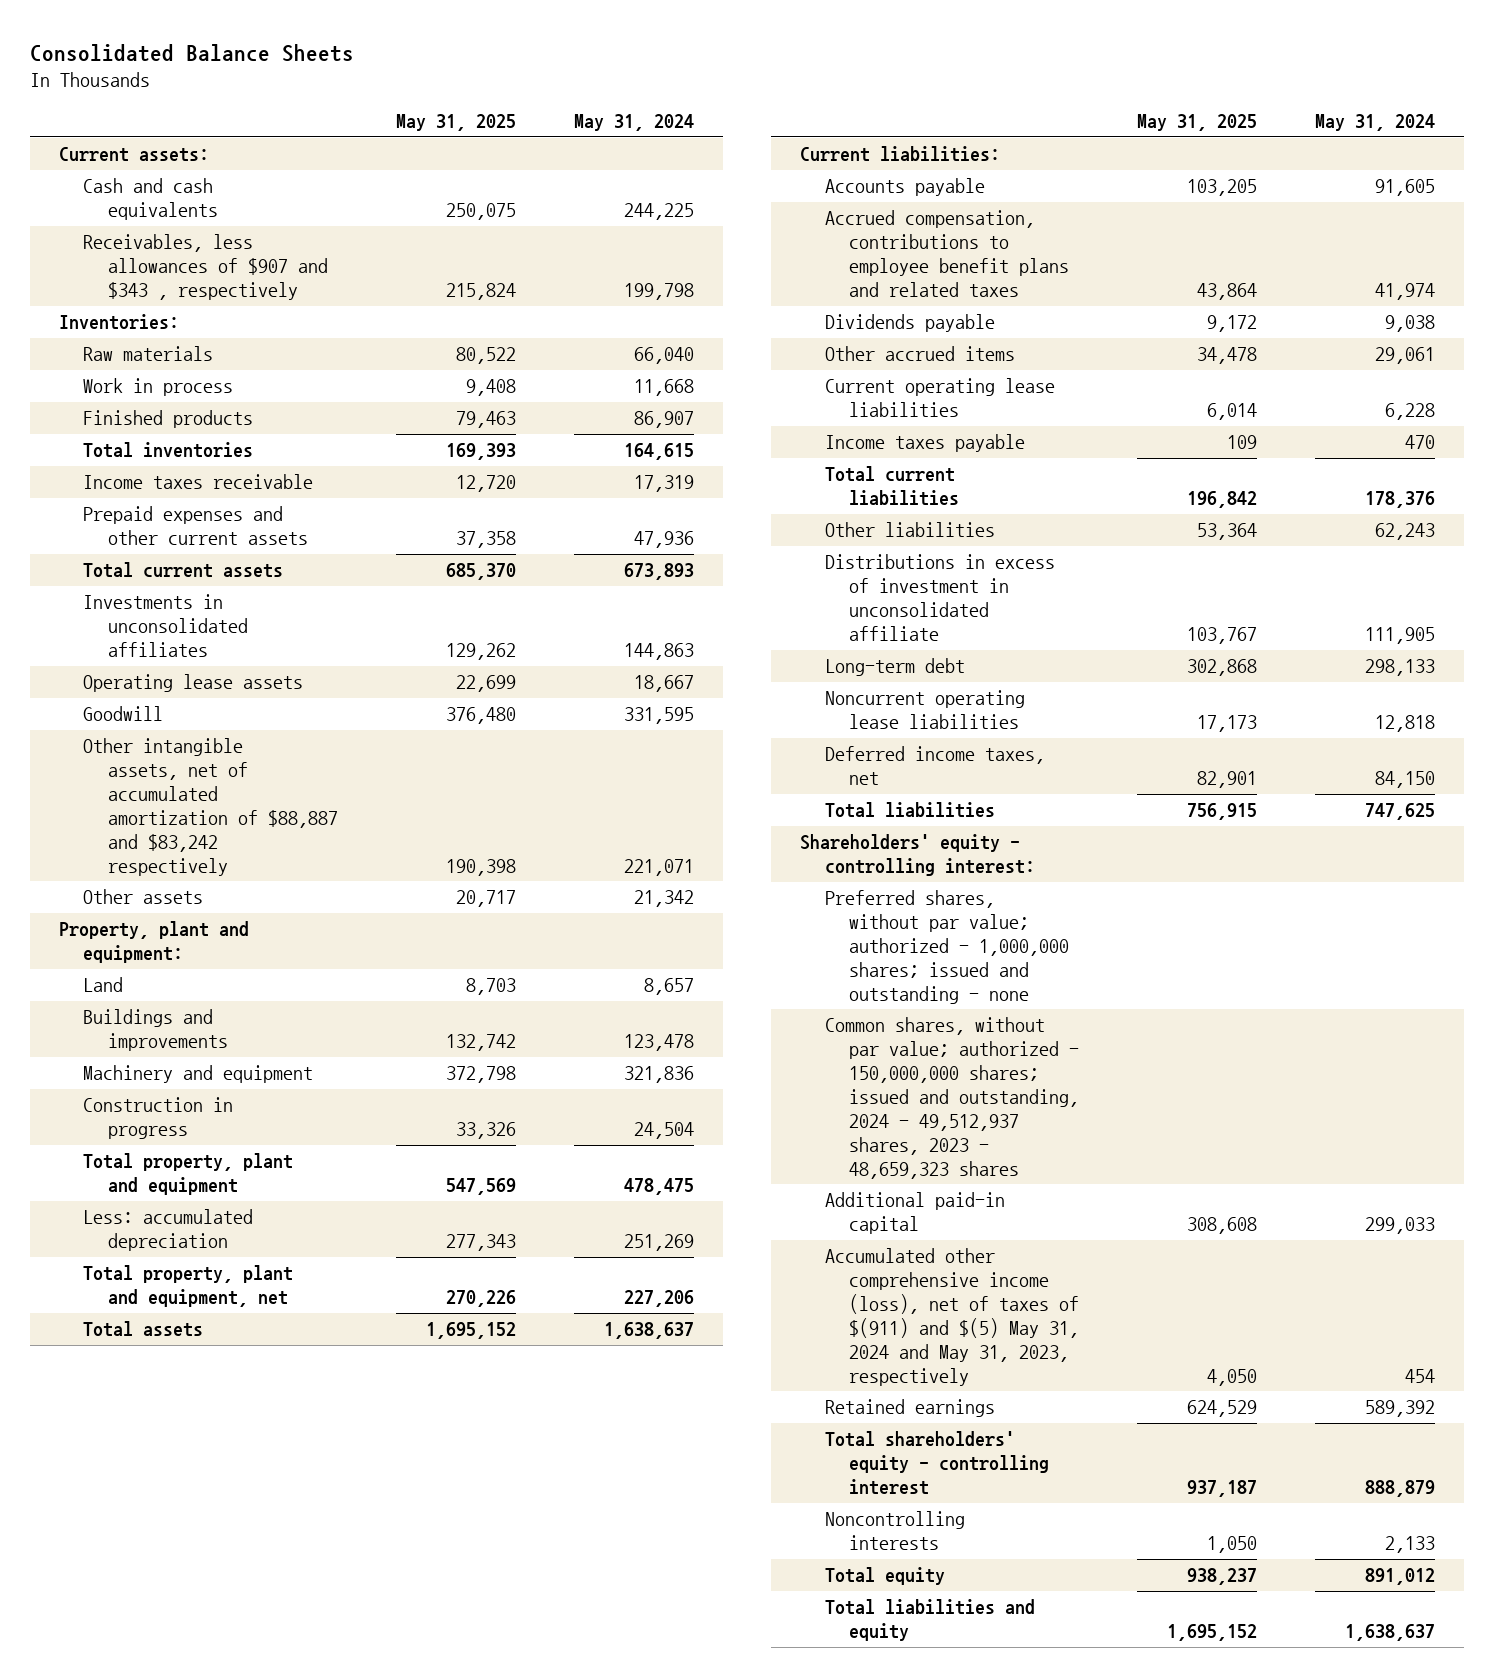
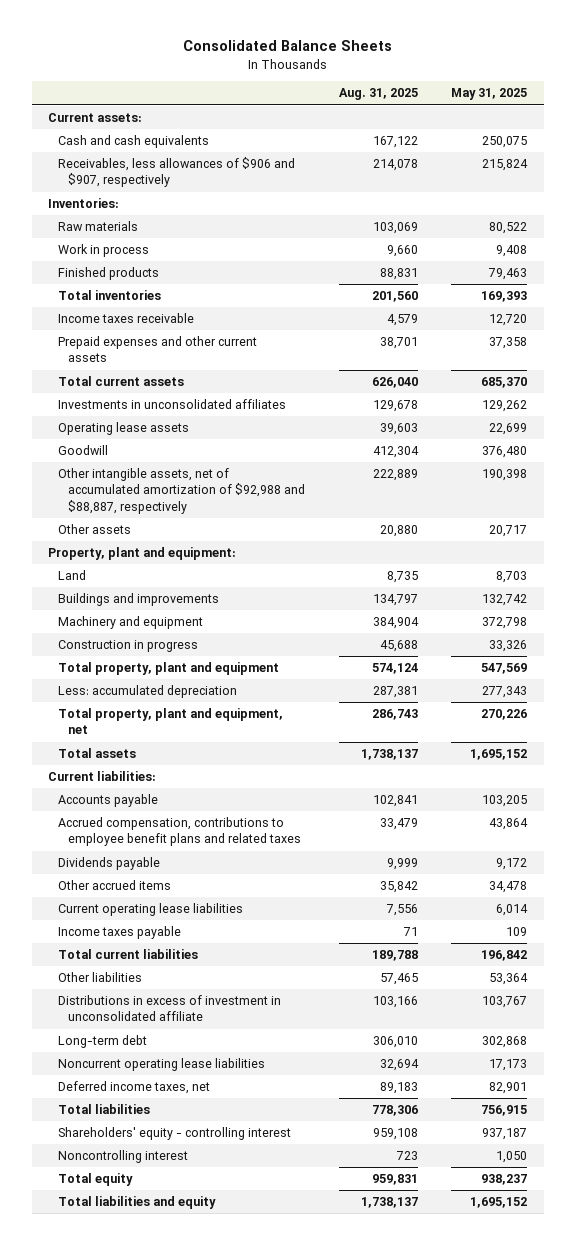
[573,114,694,132] May 31, 2024 -> none
none -> [338,88,418,101] Aug. 31, 2025
[83,234,328,300] Receivables, less allowances of $907 and $343 , respectively -> [58,157,296,188] Receivables, less allowances of $906 and $907, respectively
[83,738,338,876] Other intangible assets, net of accumulated amortization of $88,887 and $83,242 respectively -> [58,468,306,514] Other intangible assets, net of accumulated amortization of $92,988 and $88,887, respectively
[799,834,1035,876] Shareholders' equity - controlling interest: -> none
[824,890,1070,1004] Preferred shares, without par value; authorized - 1,000,000 shares; issued and outstanding - none -> none
[824,1017,1080,1179] Common shares, without par value; authorized - 150,000,000 shares; issued and outstanding, 2024 - 49,512,937 shares, 2023 - 48,659,323 shares -> none
[824,1192,1005,1234] Additional paid-in capital -> none
[824,1248,1080,1386] Accumulated other comprehensive income (loss), net of taxes of $(911) and $(5) May 31, 2024 and May 31, 2023, respectively -> none
[824,1399,995,1418] Retained earnings -> none
[824,1431,1050,1495] Total shareholders' equity - controlling interest -> [58,1127,292,1141] Shareholders' equity - controlling interest
[824,1511,965,1550] Noncontrolling interests -> [58,1150,189,1164] Noncontrolling interest

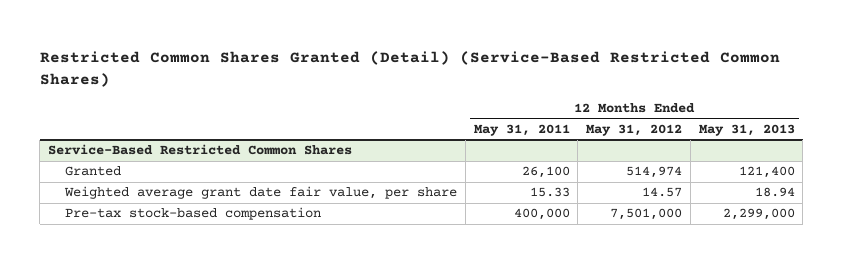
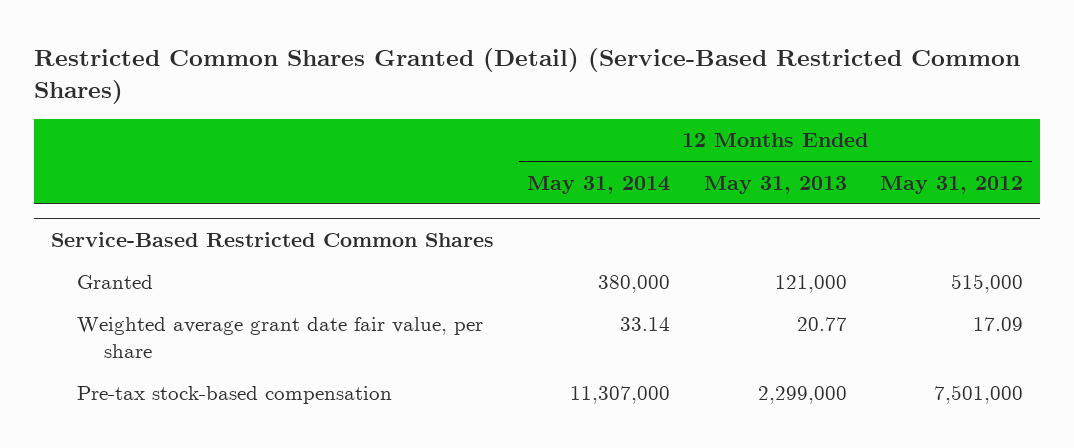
[473,123,570,136] May 31, 2011 -> none
none -> [527,175,671,194] May 31, 2014
[626,166,683,179] 514,974 -> [951,274,1024,294] 515,000
[738,166,795,179] 121,400 -> [774,275,847,294] 121,000
[642,187,683,198] 14.57 -> [973,317,1024,332] 17.09
[754,187,795,198] 18.94 -> [796,317,847,332] 20.77

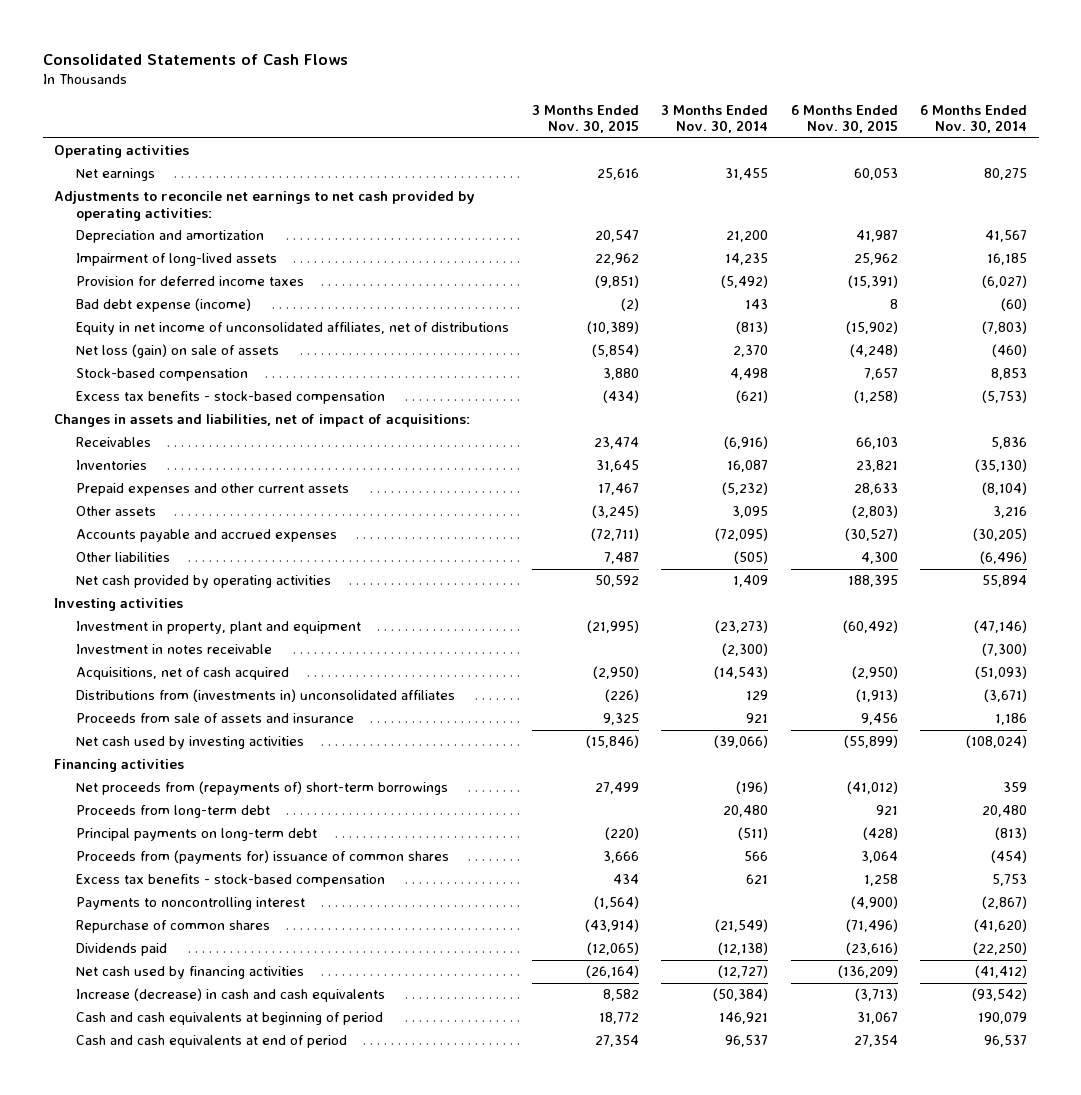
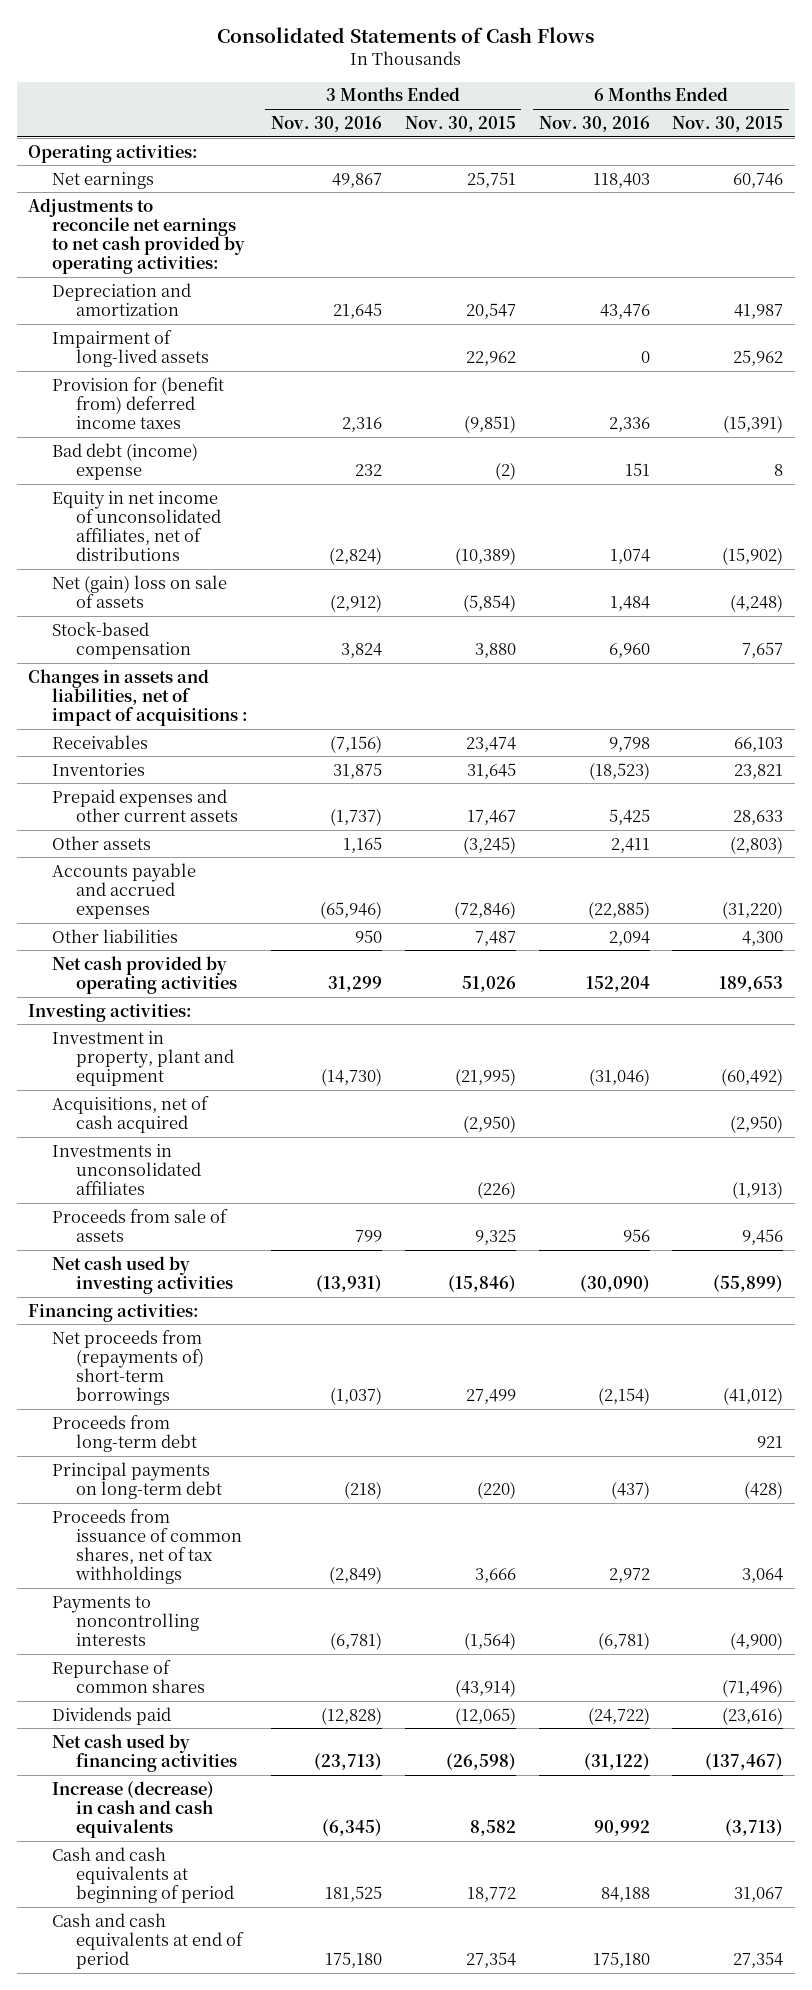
[661,104,769,134] 3 Months Ended Nov. 30, 2014 -> none
[920,104,1028,134] 6 Months Ended Nov. 30, 2014 -> none
none -> [270,115,382,132] Nov. 30, 2016
none -> [538,115,650,132] Nov. 30, 2016
[54,145,190,159] Operating activities -> [28,144,199,163] Operating activities:
[596,168,639,181] 25,616 -> [466,171,516,188] 25,751
[853,168,898,181] 60,053 -> [733,172,784,188] 60,746
[76,276,305,287] Provision for deferred income taxes -> [52,376,225,429] Provision for (benefit from) deferred income taxes
[76,298,252,313] Bad debt expense (income) -> [52,442,199,480] Bad debt (income) expense
[76,344,280,359] Net loss (gain) on sale of assets -> [52,574,228,608] Net (gain) loss on sale of assets
[76,391,386,405] Excess tax benefits - stock-based compensation -> none
[54,414,471,428] Changes in assets and liabilities, net of impact of acquisitions: -> [28,668,249,726] Changes in assets and liabilities, net of impact of acquisitions :
[590,528,639,542] (72,711) -> [453,900,516,919] (72,846)
[844,528,898,542] (30,527) -> [722,900,784,919] (31,220)
[594,575,639,588] 50,592 -> [461,975,516,992] 51,026
[847,575,898,588] 188,395 -> [719,975,784,992] 189,653
[54,598,184,612] Investing activities -> [28,1003,193,1022] Investing activities:
[76,644,273,655] Investment in notes receivable -> none
[76,689,456,703] Distributions from (investments in) unconsolidated affiliates -> [52,1143,201,1195] Investments in unconsolidated affiliates
[76,713,355,724] Proceeds from sale of assets and insurance -> [52,1208,229,1242] Proceeds from sale of assets
[54,759,185,773] Financing activities -> [28,1303,200,1322] Financing activities:
[76,874,386,888] Excess tax benefits - stock-based compensation -> none
[76,850,450,865] Proceeds from (payments for) issuance of common shares -> [52,1508,242,1585] Proceeds from issuance of common shares, net of tax withholdings
[76,897,306,911] Payments to noncontrolling interest -> [52,1595,199,1646] Payments to noncontrolling interests
[585,965,639,979] (26,164) -> [445,1752,516,1770] (26,598)
[837,965,898,979] (136,209) -> [705,1752,784,1770] (137,467)

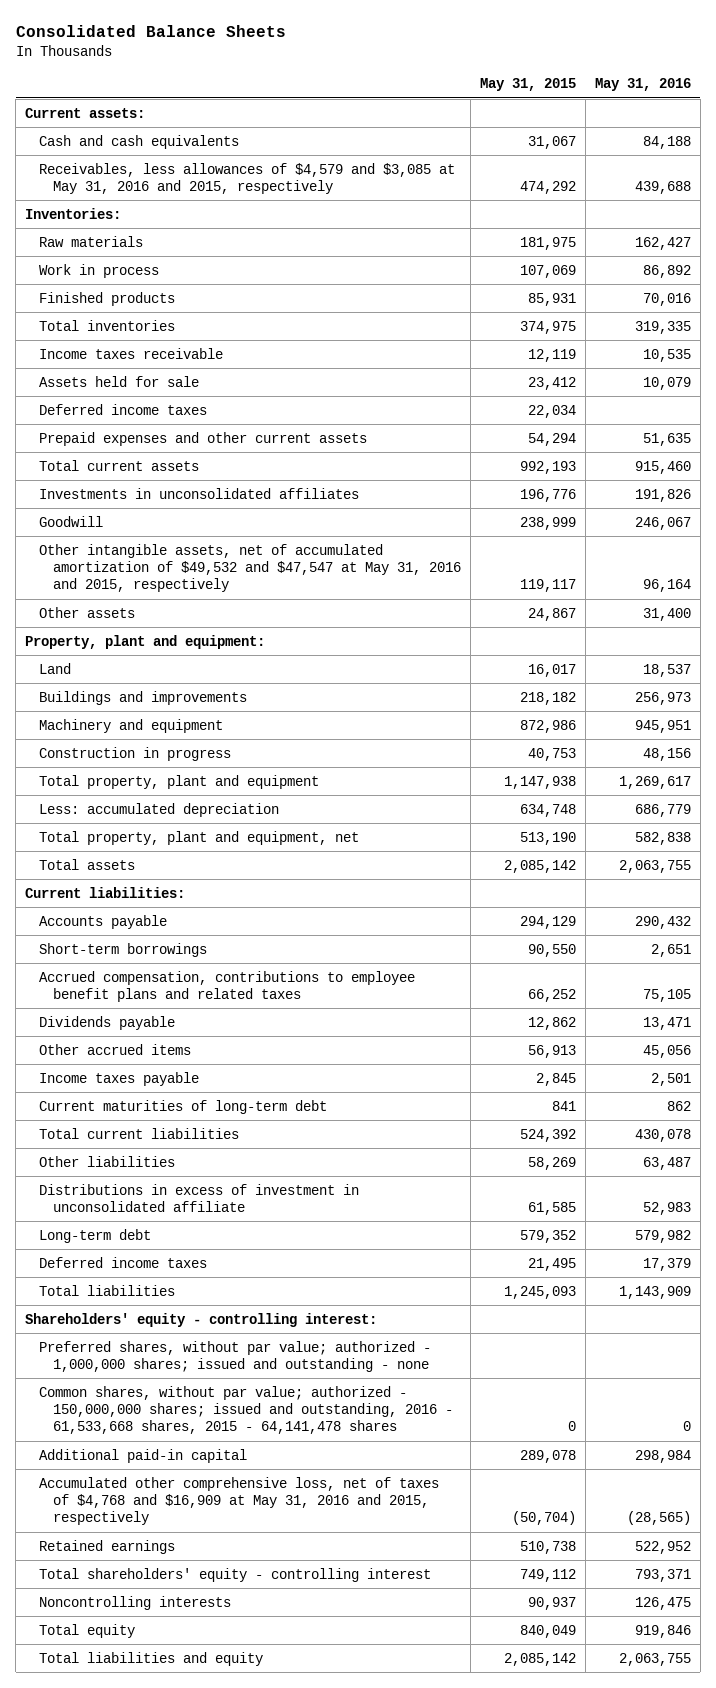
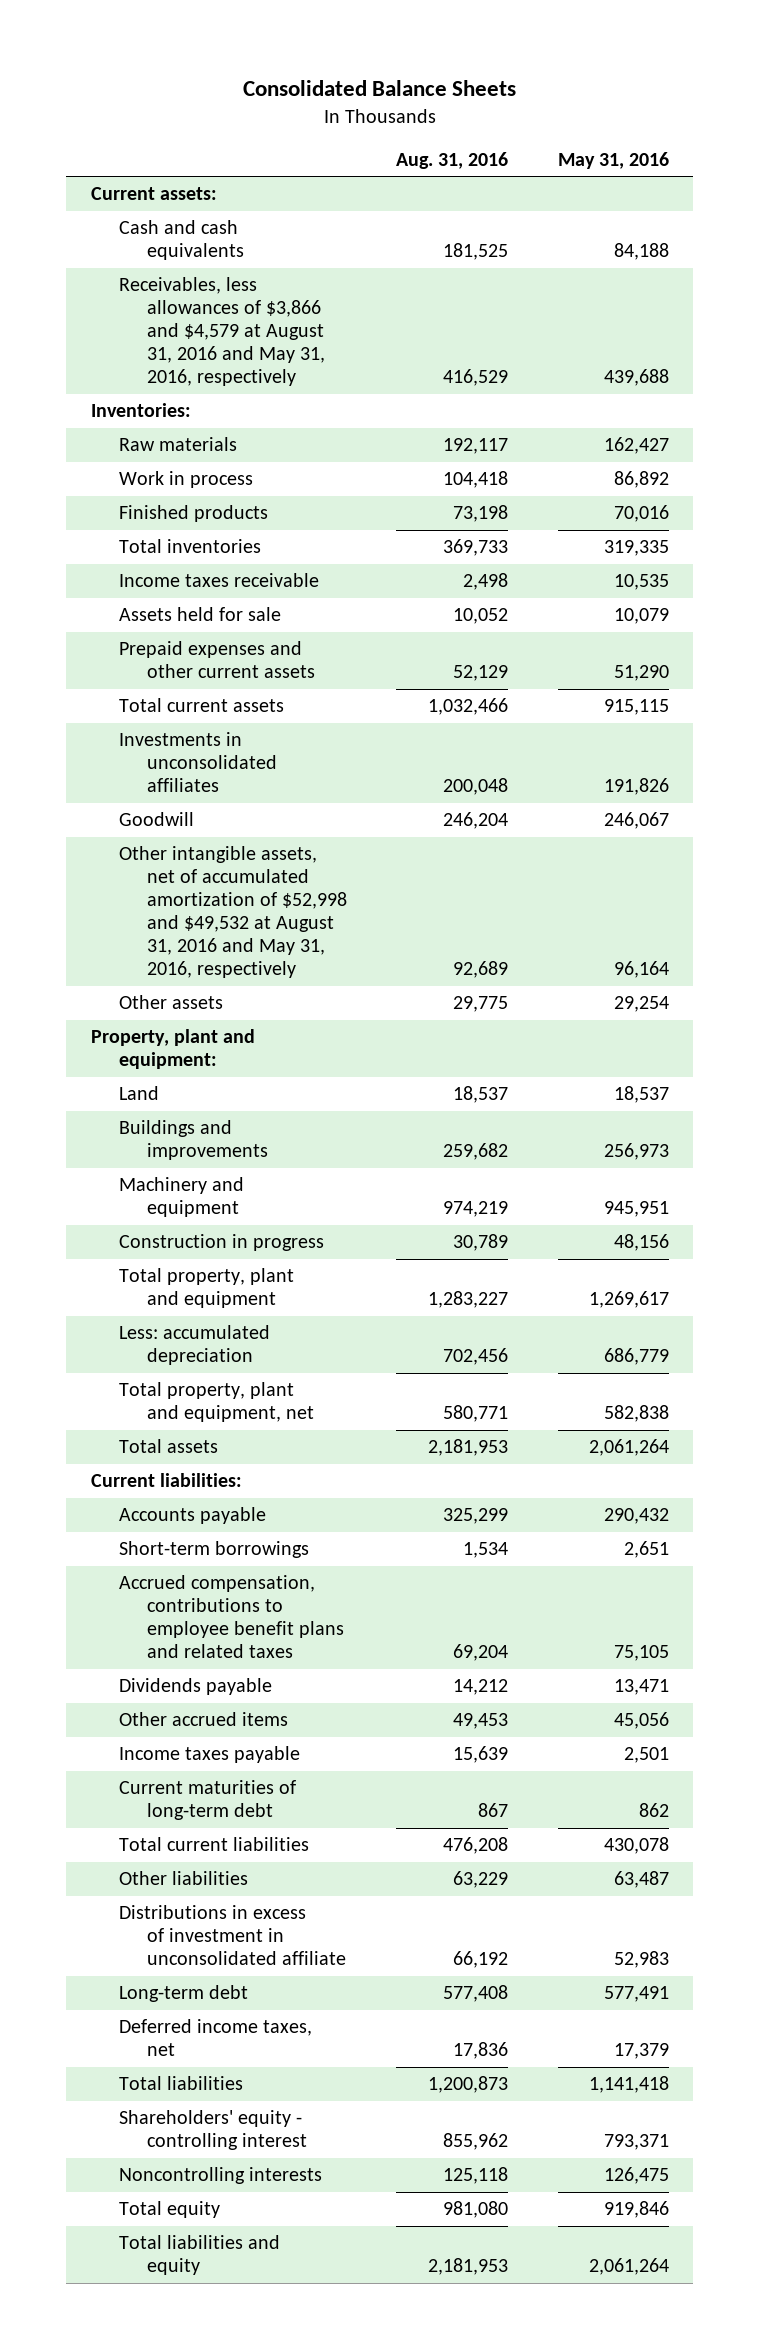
[479,78,576,92] May 31, 2015 -> none
none -> [396,151,509,169] Aug. 31, 2016
[38,162,455,194] Receivables, less allowances of $4,579 and $3,085 at May 31, 2016 and 2015, respectively -> [118,277,326,387] Receivables, less allowances of $3,866 and $4,579 at August 31, 2016 and May 31, 2016, respectively
[38,403,207,415] Deferred income taxes -> none
[642,432,691,446] 51,635 -> [613,665,669,682] 51,290
[634,460,691,474] 915,460 -> [603,699,669,716] 915,115
[38,543,461,593] Other intangible assets, net of accumulated amortization of $49,532 and $47,547 at May 31, 2016 and 2015, respectively -> [118,846,348,979] Other intangible assets, net of accumulated amortization of $52,998 and $49,532 at August 31, 2016 and May 31, 2016, respectively
[642,607,691,621] 31,400 -> [613,996,669,1013] 29,254
[618,859,691,873] 2,063,755 -> [588,1439,669,1457] 2,061,264
[25,1312,378,1327] Shareholders' equity - controlling interest: -> none
[38,1340,431,1372] Preferred shares, without par value; authorized - 1,000,000 shares; issued and outstanding - none -> none
[38,1385,453,1435] Common shares, without par value; authorized - 150,000,000 shares; issued and outstanding, 2016 - 61,533,668 shares, 2015 - 64,141,478 shares -> none
[38,1448,247,1463] Additional paid-in capital -> none
[38,1476,439,1526] Accumulated other comprehensive loss, net of taxes of $4,768 and $16,909 at May 31, 2016 and 2015, respectively -> none
[38,1539,175,1554] Retained earnings -> none
[634,1229,691,1243] 579,982 -> [603,1986,669,2003] 577,491
[38,1256,207,1268] Deferred income taxes -> [118,2019,312,2057] Deferred income taxes, net
[618,1285,691,1299] 1,143,909 -> [588,2076,669,2094] 1,141,418
[38,1567,431,1582] Total shareholders' equity - controlling interest -> [118,2110,308,2151] Shareholders' equity - controlling interest
[618,1652,691,1666] 2,063,755 -> [588,2258,669,2276] 2,061,264

